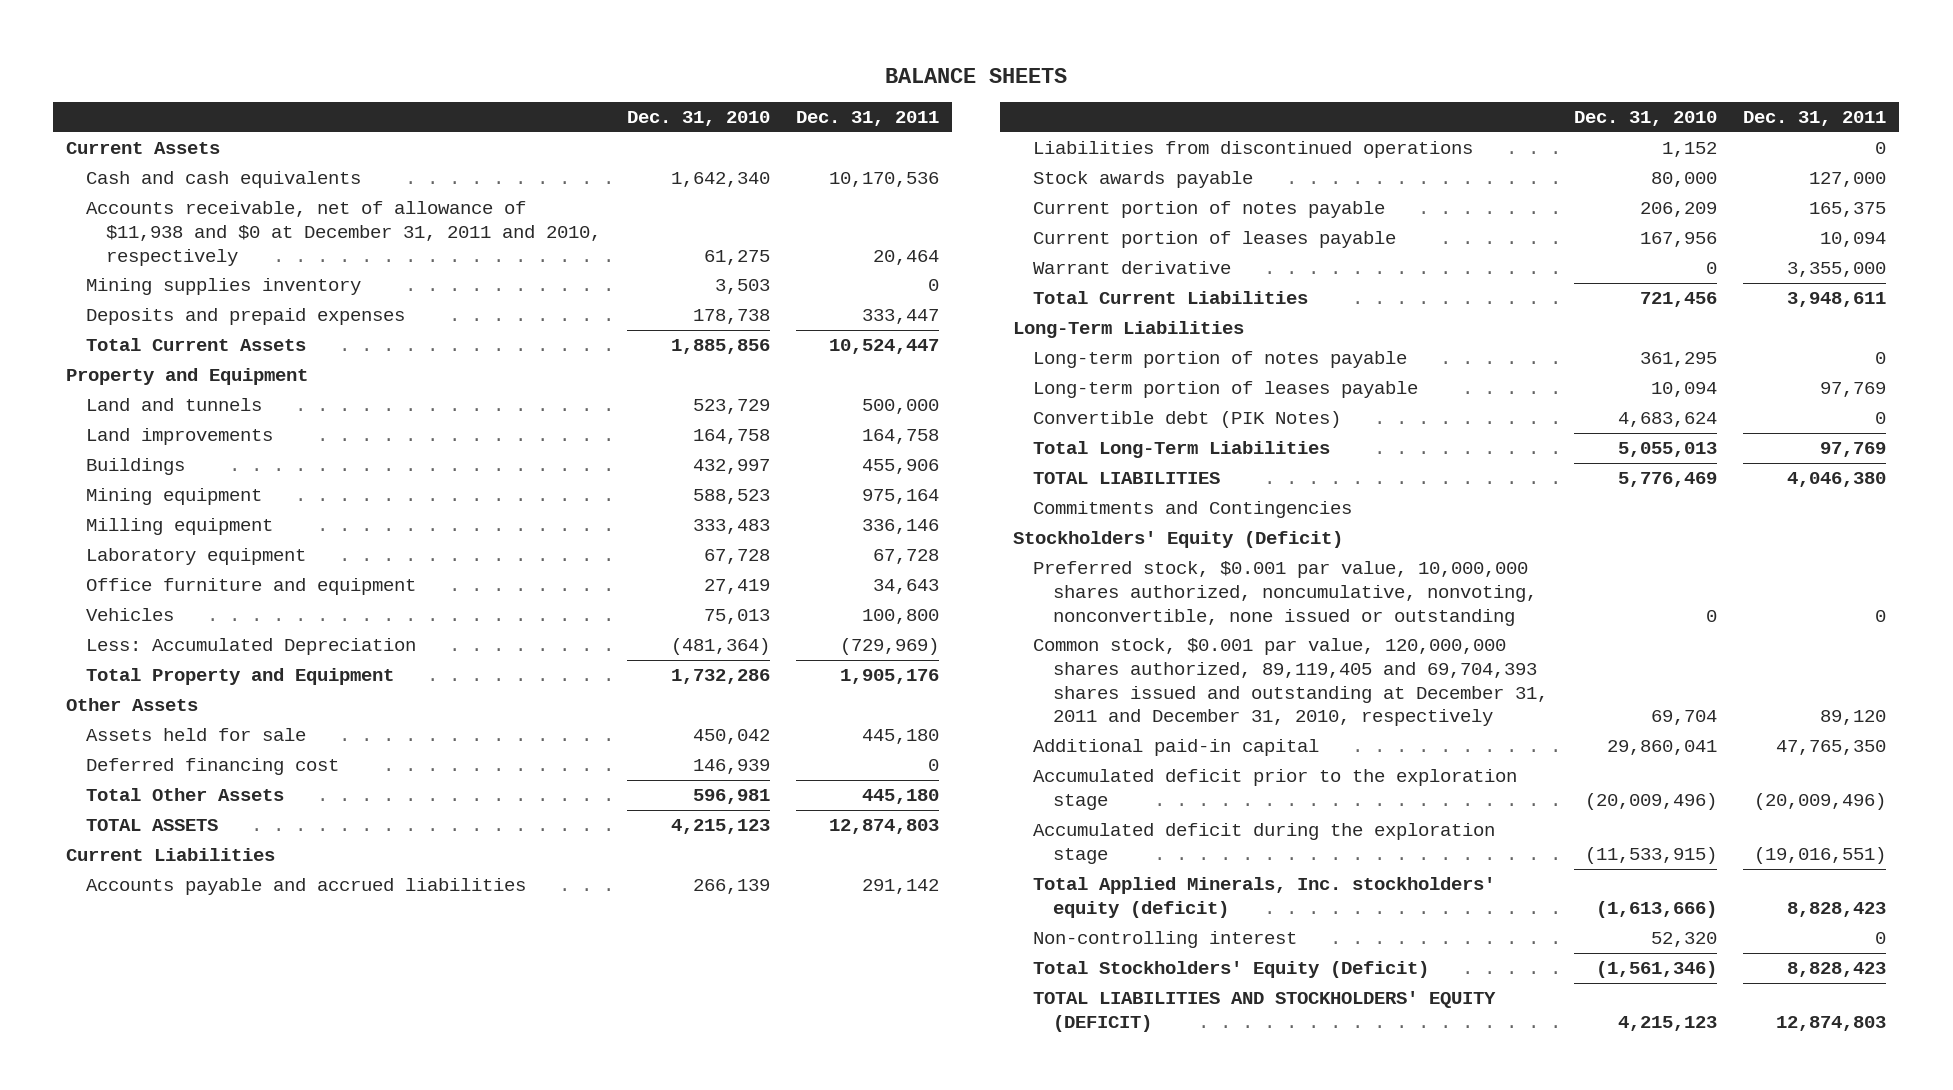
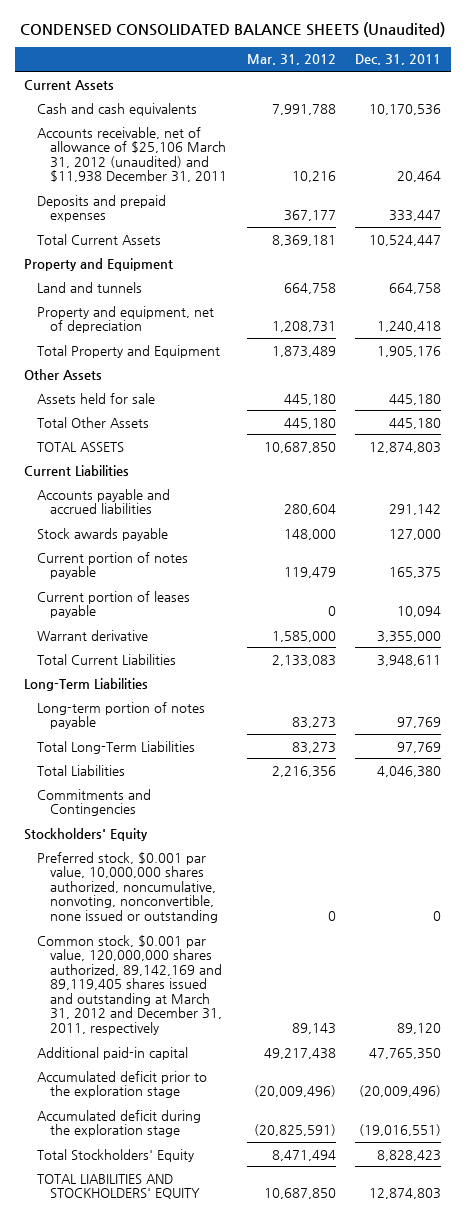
[885,67,1068,83] BALANCE SHEETS -> [19,22,445,38] CONDENSED CONSOLIDATED BALANCE SHEETS (Unaudited)
[627,111,771,127] Dec. 31, 2010 -> none
none -> [246,54,336,66] Mar. 31, 2012
[85,278,361,296] Mining supplies inventory -> none
[85,201,601,266] Accounts receivable, net of allowance of $11,938 and $0 at December 31, 2011 and 2010, respectively -> [37,126,228,183] Accounts receivable, net of allowance of $25,106 March 31, 2012 (unaudited) and $11,938 December 31, 2011
[85,428,273,446] Land improvements -> none
[85,458,185,476] Buildings -> none
[85,488,262,506] Mining equipment -> none
[85,518,273,536] Milling equipment -> none
[85,548,306,566] Laboratory equipment -> none
[85,578,416,596] Office furniture and equipment -> none
[85,608,174,622] Vehicles -> none
[85,638,416,656] Less: Accumulated Depreciation -> none
[862,399,940,415] 500,000 -> [389,282,442,294] 664,758
none -> [37,305,215,334] Property and equipment, net of depreciation
[85,758,339,776] Deferred financing cost -> none
[1033,141,1474,159] Liabilities from discontinued operations -> none
[1033,381,1419,399] Long-term portion of leases payable -> none
[1033,411,1342,429] Convertible debt (PIK Notes) -> none
[1875,352,1887,365] 0 -> [397,717,442,729] 97,769
[1033,472,1221,485] TOTAL LIABILITIES -> [37,764,126,776] Total Liabilities
[1013,531,1344,549] Stockholders' Equity (Deficit) -> [24,827,149,841] Stockholders' Equity
[1033,638,1549,727] Common stock, $0.001 par value, 120,000,000 shares authorized, 89,119,405 and 69,704,393 shares issued and outstanding at December 31, 2011 and December 31, 2010, respectively -> [37,934,223,1035] Common stock, $0.001 par value, 120,000,000 shares authorized, 89,142,169 and 89,119,405 shares issued and outstanding at March 31, 2012 and December 31, 2011, respectively
[1033,877,1496,918] Total Applied Minerals, Inc. stockholders' equity (deficit) -> none
[1033,931,1298,949] Non-controlling interest -> none
[1033,961,1430,979] Total Stockholders' Equity (Deficit) -> [37,1148,195,1162] Total Stockholders' Equity
[1033,991,1497,1032] TOTAL LIABILITIES AND STOCKHOLDERS' EQUITY (DEFICIT) -> [37,1173,201,1200] TOTAL LIABILITIES AND STOCKHOLDERS' EQUITY

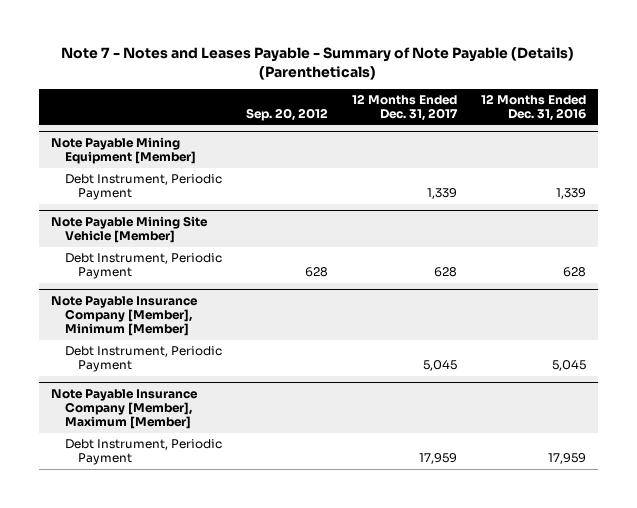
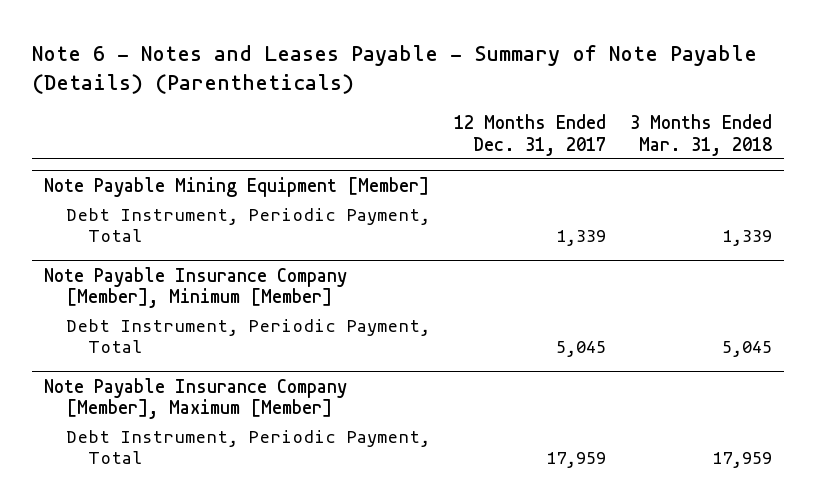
[61,46,575,80] Note 7 - Notes and Leases Payable - Summary of Note Payable (Details) (Parentheticals) -> [32,44,758,94] Note 6 - Notes and Leases Payable - Summary of Note Payable (Details) (Parentheticals)
[245,107,328,121] Sep. 20, 2012 -> none
[480,93,586,121] 12 Months Ended Dec. 31, 2016 -> none
none -> [629,113,772,156] 3 Months Ended Mar. 31, 2018
[51,216,209,244] Note Payable Mining Site Vehicle [Member] -> none
[64,253,222,280] Debt Instrument, Periodic Payment -> none
[64,174,222,201] Debt Instrument, Periodic Payment -> [66,207,431,243] Debt Instrument, Periodic Payment, Total
[64,346,222,373] Debt Instrument, Periodic Payment -> [66,318,431,354] Debt Instrument, Periodic Payment, Total
[64,439,222,466] Debt Instrument, Periodic Payment -> [66,429,431,465] Debt Instrument, Periodic Payment, Total

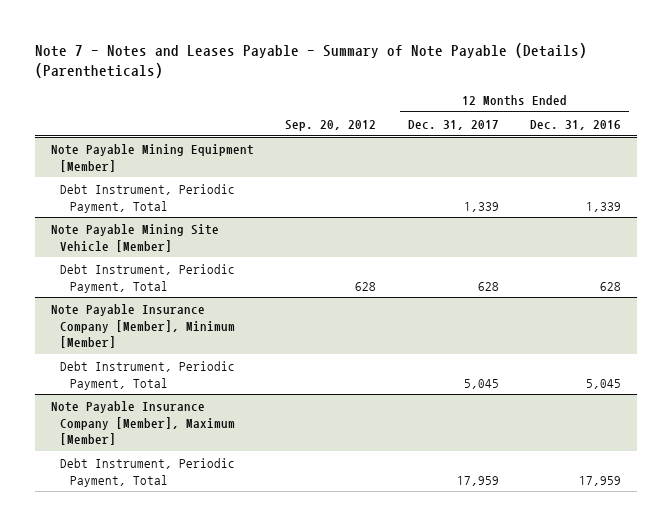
[32,44,758,94] Note 6 - Notes and Leases Payable - Summary of Note Payable (Details) (Parentheticals) -> [34,42,587,78] Note 7 - Notes and Leases Payable - Summary of Note Payable (Details) (Parentheticals)
[629,113,772,156] 3 Months Ended Mar. 31, 2018 -> none
none -> [285,119,377,131] Sep. 20, 2012
none -> [530,119,622,130] Dec. 31, 2016
none -> [50,224,219,252] Note Payable Mining Site Vehicle [Member]
none -> [60,264,236,293] Debt Instrument, Periodic Payment, Total

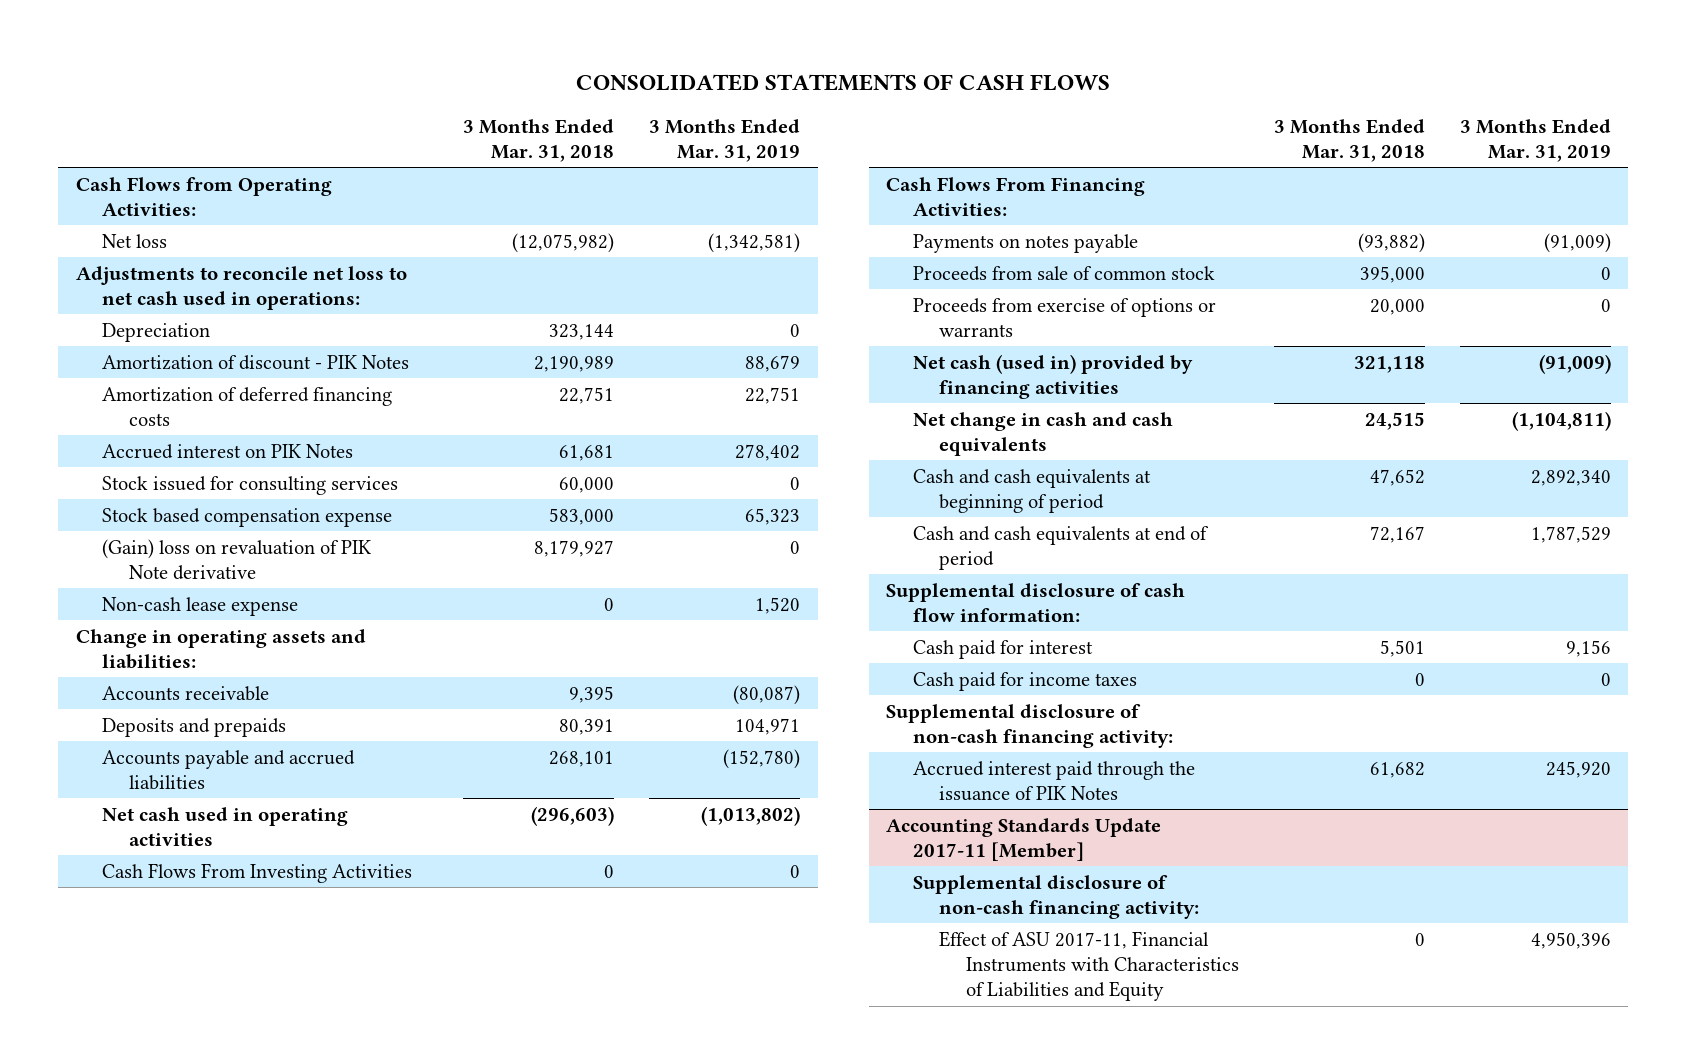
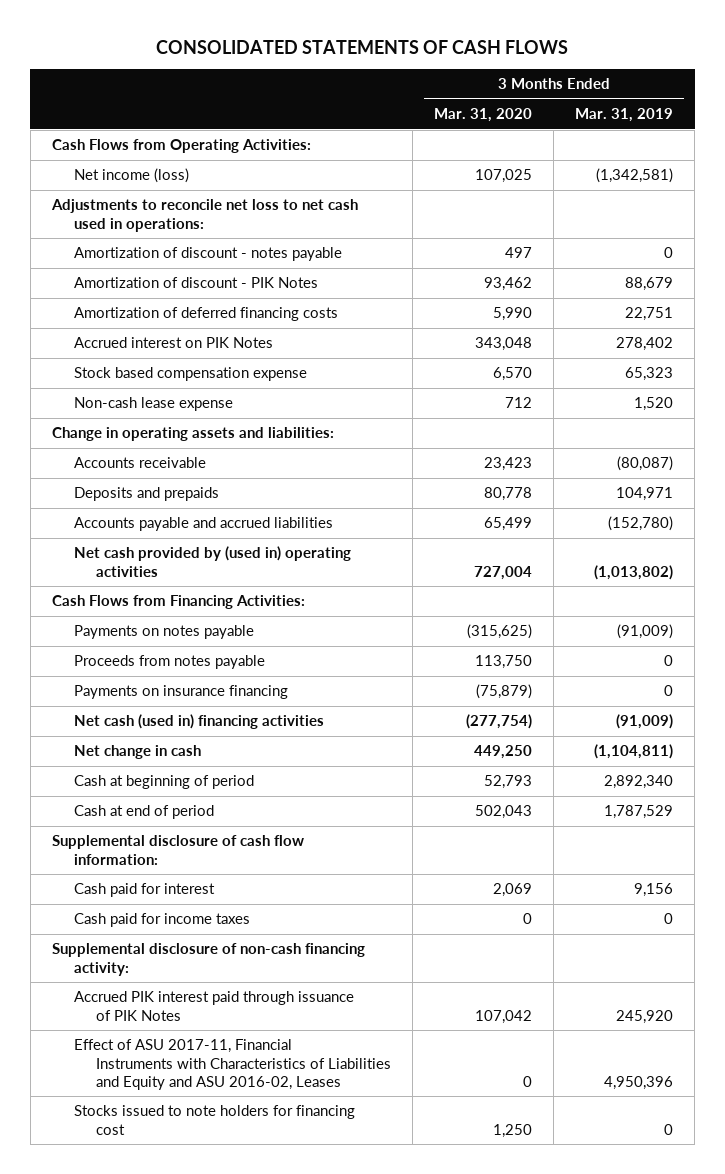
[463,118,615,163] 3 Months Ended Mar. 31, 2018 -> none
none -> [434,108,533,123] Mar. 31, 2020
[102,233,168,248] Net loss -> [73,168,189,184] Net income (loss)
[102,322,211,342] Depreciation -> none
none -> [73,247,342,262] Amortization of discount - notes payable
[102,475,399,495] Stock issued for consulting services -> none
[102,538,372,580] (Gain) loss on revaluation of PIK Note derivative -> none
[102,862,413,883] Cash Flows From Investing Activities -> none
[102,806,349,846] Net cash used in operating activities -> [73,546,351,577] Net cash provided by (used in) operating activities
[886,176,1146,216] Cash Flows From Financing Activities: -> [51,595,305,610] Cash Flows from Financing Activities:
[912,265,1215,281] Proceeds from sale of common stock -> none
[912,297,1216,337] Proceeds from exercise of options or warrants -> none
none -> [73,655,265,670] Proceeds from notes payable
none -> [73,685,288,700] Payments on insurance financing
[912,353,1193,399] Net cash (used in) provided by financing activities -> [73,714,324,730] Net cash (used in) financing activities
[912,411,1173,456] Net change in cash and cash equivalents -> [73,745,201,760] Net change in cash
[912,468,1151,513] Cash and cash equivalents at beginning of period -> [73,775,254,790] Cash at beginning of period
[912,525,1209,570] Cash and cash equivalents at end of period -> [73,805,214,820] Cash at end of period
[886,817,1162,861] Accounting Standards Update 2017-11 [Member] -> none
[912,874,1200,919] Supplemental disclosure of non-cash financing activity: -> none
[912,760,1195,801] Accrued interest paid through the issuance of PIK Notes -> [73,991,354,1021] Accrued PIK interest paid through issuance of PIK Notes
[939,930,1239,1002] Effect of ASU 2017-11, Financial Instruments with Characteristics of Liabilities and Equity -> [73,1039,392,1090] Effect of ASU 2017-11, Financial Instruments with Characteristics of Liabilities and Equity and ASU 2016-02, Leases
none -> [73,1105,355,1135] Stocks issued to note holders for financing cost

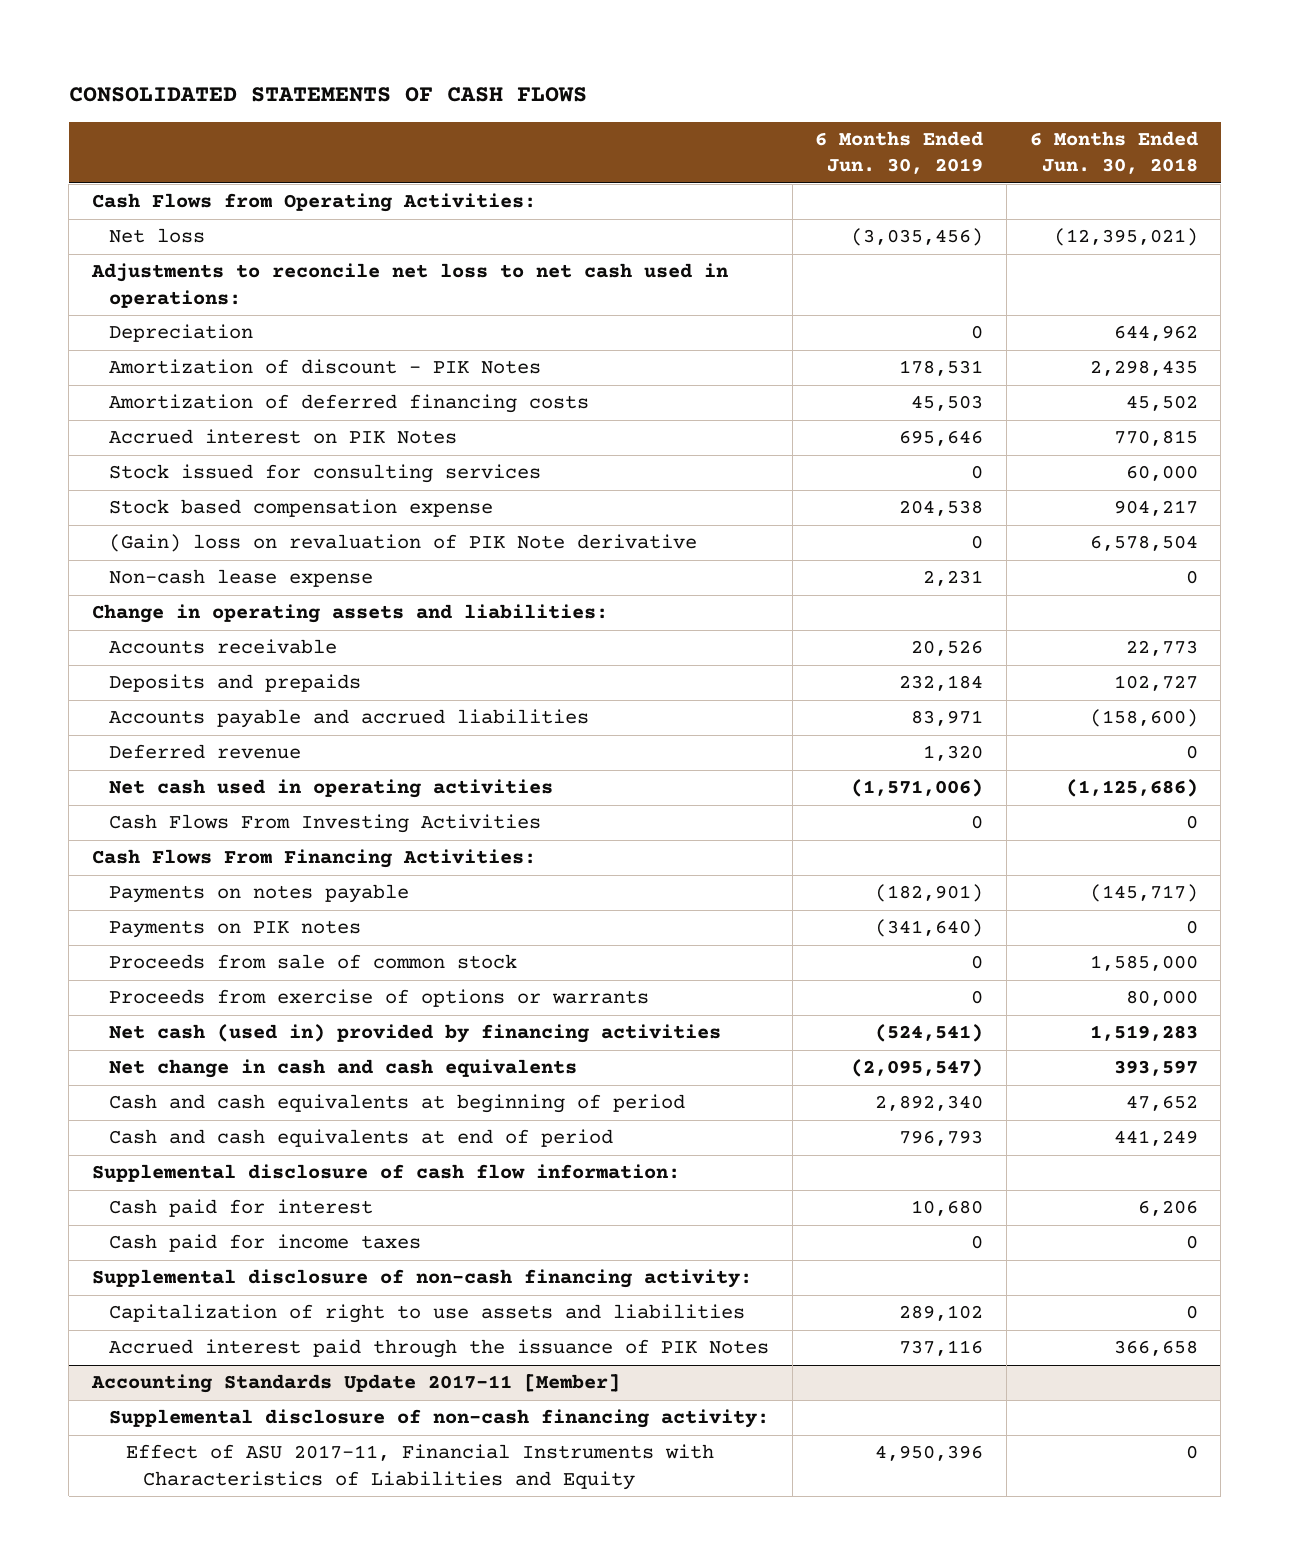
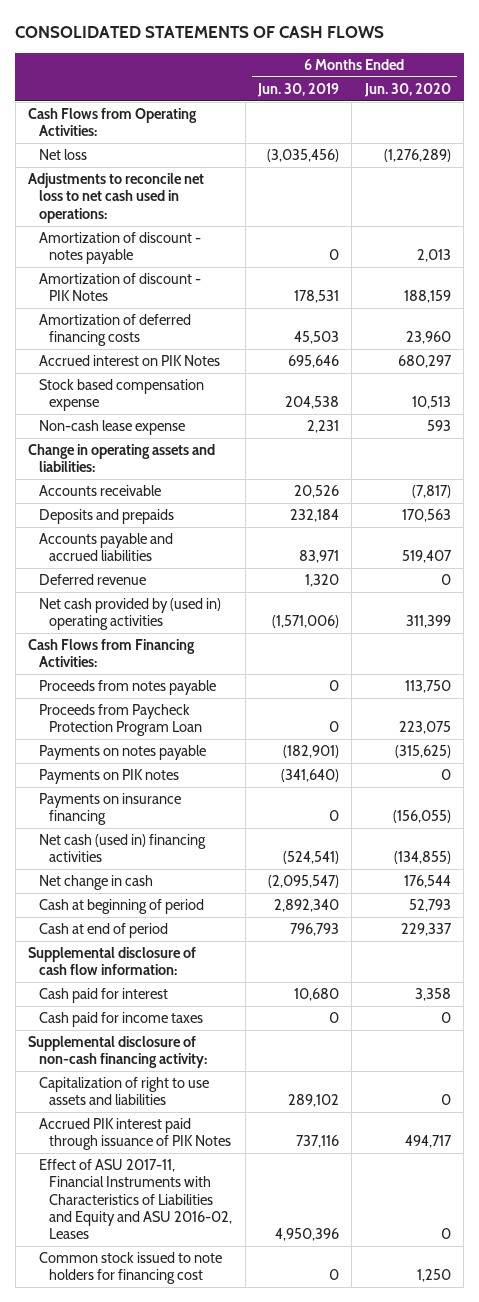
[1029,130,1198,175] 6 Months Ended Jun. 30, 2018 -> none
none -> [363,82,451,97] Jun. 30, 2020
[109,324,254,343] Depreciation -> none
none -> [38,232,201,265] Amortization of discount - notes payable
[109,464,542,484] Stock issued for consulting services -> none
[109,534,698,553] (Gain) loss on revaluation of PIK Note derivative -> none
[109,814,542,834] Cash Flows From Investing Activities -> none
[109,779,554,799] Net cash used in operating activities -> [38,598,221,631] Net cash provided by (used in) operating activities
[92,849,537,869] Cash Flows From Financing Activities: -> [28,639,196,668] Cash Flows from Financing Activities:
none -> [38,680,216,696] Proceeds from notes payable
none -> [38,704,203,737] Proceeds from Paycheck Protection Program Loan
[109,954,518,970] Proceeds from sale of common stock -> none
[109,989,650,1008] Proceeds from exercise of options or warrants -> none
none -> [38,793,181,826] Payments on insurance financing
[109,1024,722,1044] Net cash (used in) provided by financing activities -> [38,834,206,863] Net cash (used in) financing activities
[109,1059,578,1079] Net change in cash and cash equivalents -> [38,875,153,891] Net change in cash
[109,1094,686,1114] Cash and cash equivalents at beginning of period -> [38,899,204,915] Cash at beginning of period
[109,1129,614,1148] Cash and cash equivalents at end of period -> [38,923,168,939] Cash at end of period
[91,1374,621,1394] Accounting Standards Update 2017-11 [Member] -> none
[109,1409,770,1429] Supplemental disclosure of non-cash financing activity: -> none
[109,1339,770,1359] Accrued interest paid through the issuance of PIK Notes -> [38,1118,232,1151] Accrued PIK interest paid through issuance of PIK Notes
[125,1444,714,1490] Effect of ASU 2017-11, Financial Instruments with Characteristics of Liabilities and Equity -> [38,1159,233,1240] Effect of ASU 2017-11, Financial Instruments with Characteristics of Liabilities and Equity and ASU 2016-02, Leases
none -> [38,1252,222,1285] Common stock issued to note holders for financing cost

